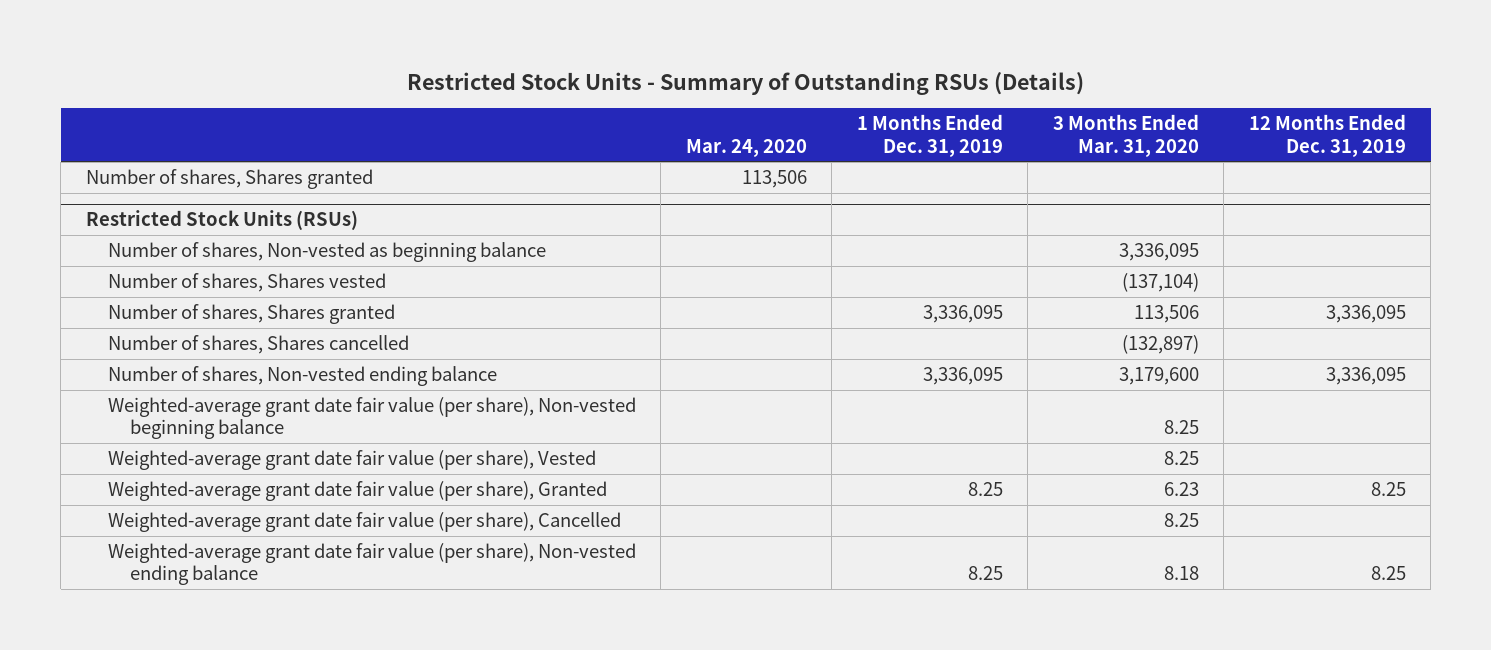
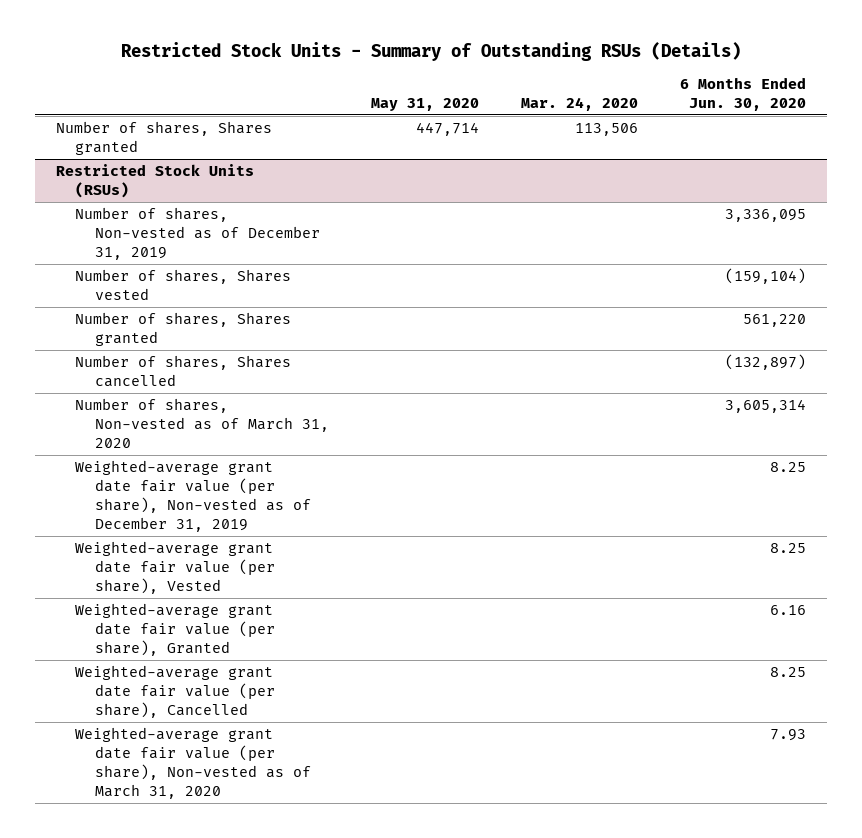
[856,114,1003,157] 1 Months Ended Dec. 31, 2019 -> none
[1052,114,1199,157] 3 Months Ended Mar. 31, 2020 -> none
[1248,114,1406,157] 12 Months Ended Dec. 31, 2019 -> none
none -> [370,97,479,111] May 31, 2020
none -> [680,77,807,111] 6 Months Ended Jun. 30, 2020
[107,242,546,263] Number of shares, Non-vested as beginning balance -> [75,207,320,260] Number of shares, Non-vested as of December 31, 2019
[107,366,497,387] Number of shares, Non-vested ending balance -> [75,398,329,448] Number of shares, Non-vested as of March 31, 2020
[107,397,636,440] Weighted-average grant date fair value (per share), Non-vested beginning balance -> [75,460,311,532] Weighted-average grant date fair value (per share), Non-vested as of December 31, 2019
[107,543,636,586] Weighted-average grant date fair value (per share), Non-vested ending balance -> [75,727,311,799] Weighted-average grant date fair value (per share), Non-vested as of March 31, 2020

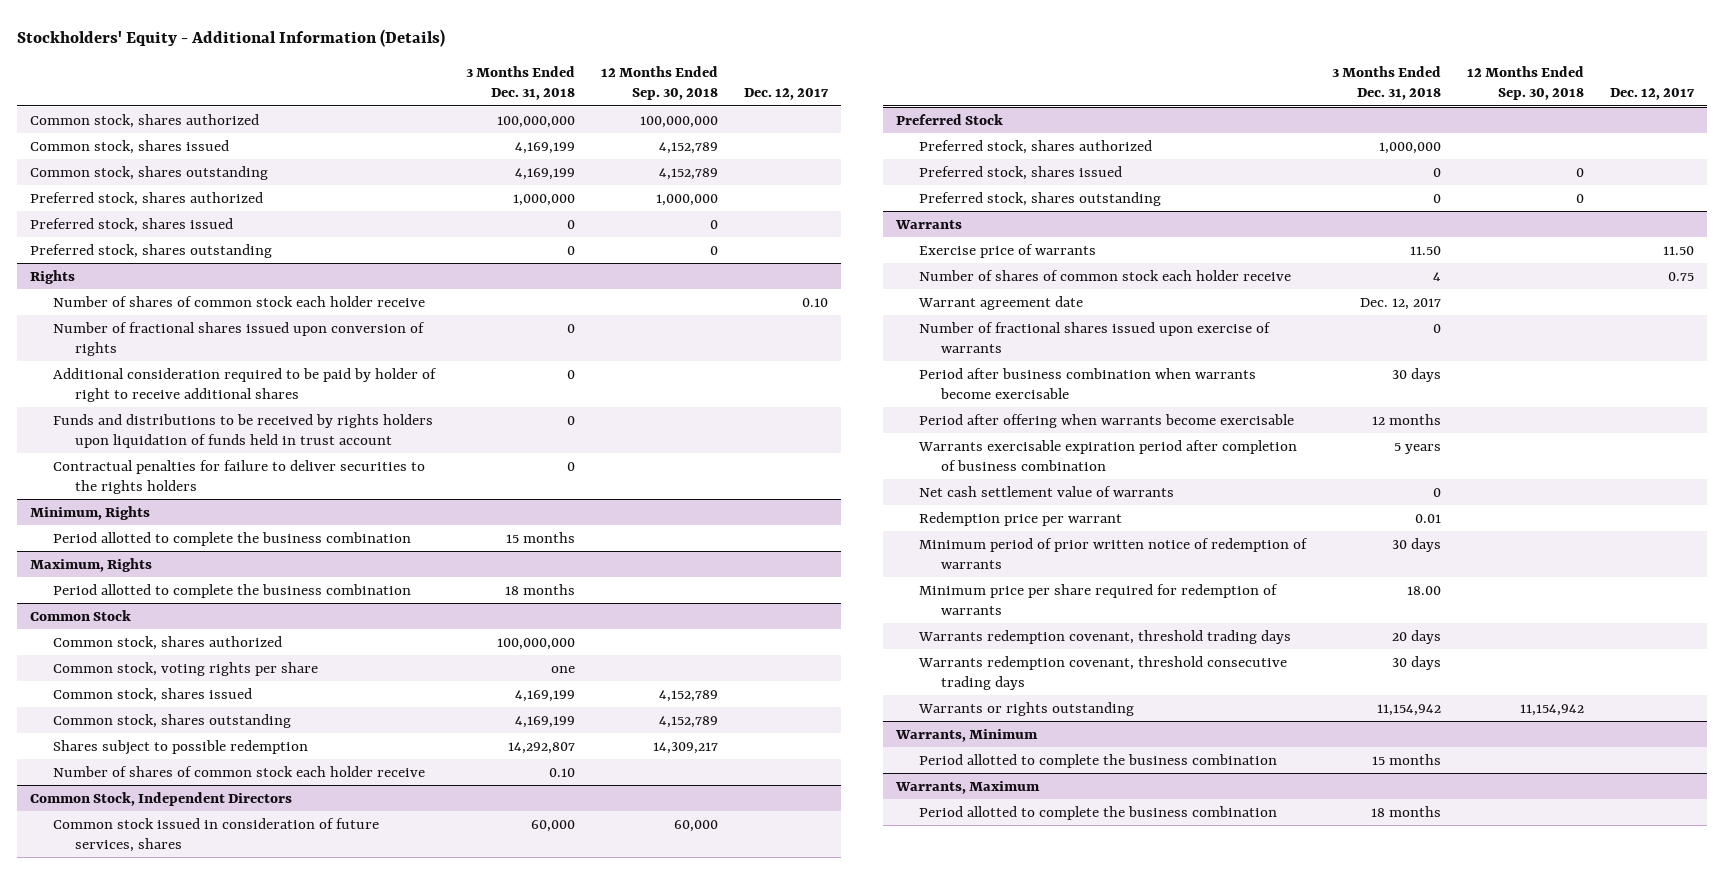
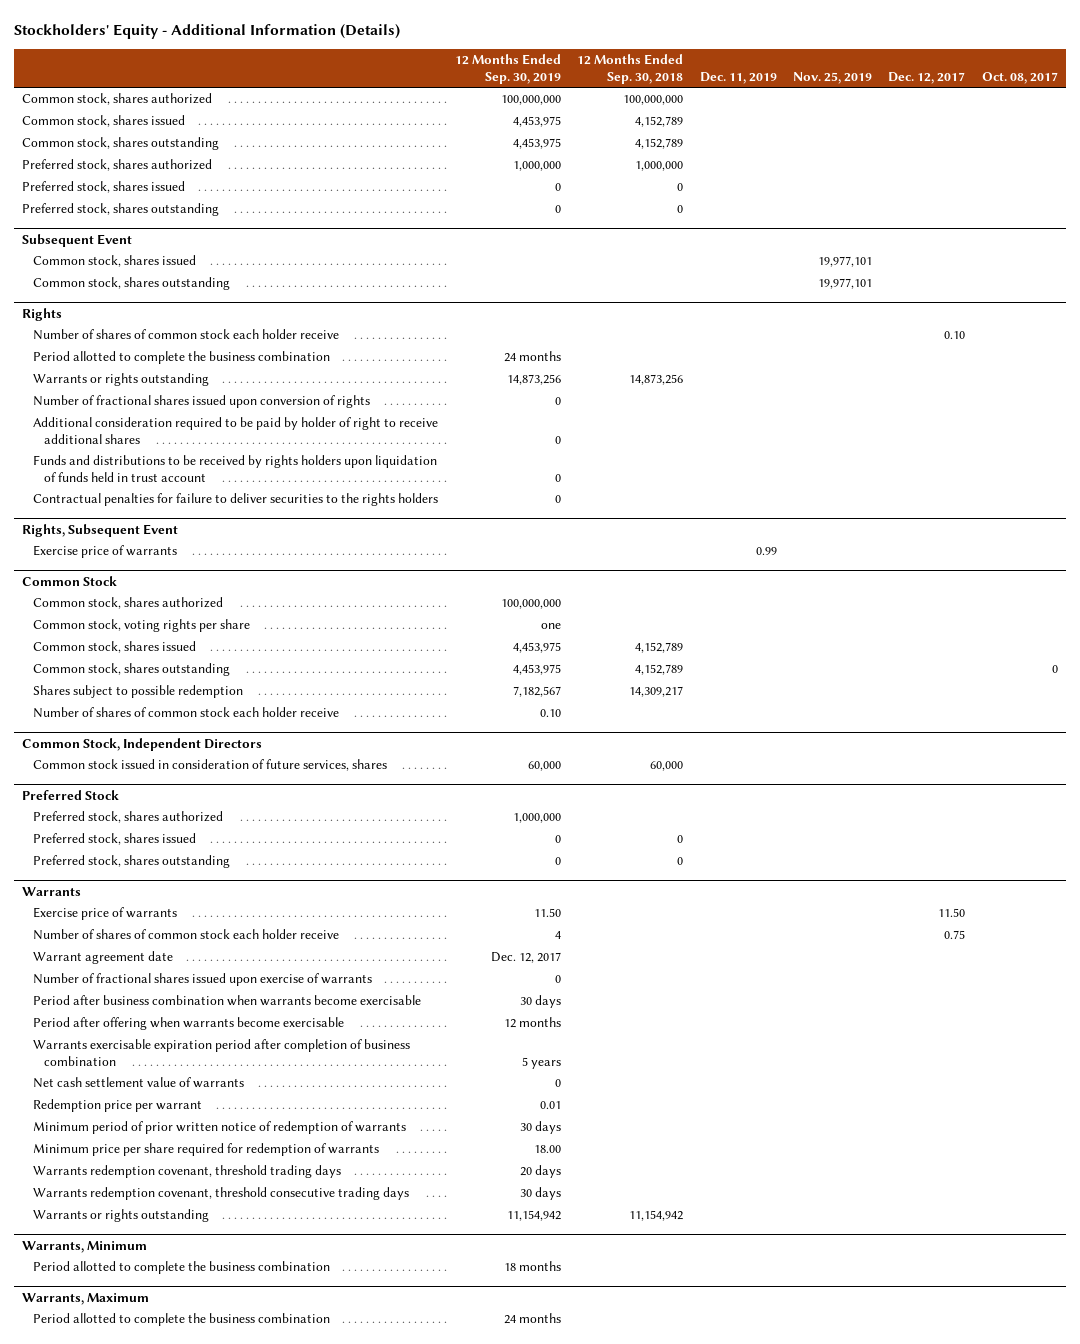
[465,66,575,101] 3 Months Ended Dec. 31, 2018 -> none
none -> [454,54,561,84] 12 Months Ended Sep. 30, 2019
none -> [699,71,777,84] Dec. 11, 2019
none -> [792,71,872,84] Nov. 25, 2019
none -> [981,71,1058,84] Oct. 08, 2017
none -> [22,233,133,247] Subsequent Event
none -> [33,255,197,268] Common stock, shares issued
none -> [33,277,231,291] Common stock, shares outstanding
none -> [33,351,331,365] Period allotted to complete the business combination
none -> [33,373,210,387] Warrants or rights outstanding
[30,505,151,520] Minimum, Rights -> none
[52,531,411,546] Period allotted to complete the business combination -> none
[30,557,153,572] Maximum, Rights -> none
[52,583,411,598] Period allotted to complete the business combination -> none
none -> [22,523,179,537] Rights, Subsequent Event
none -> [33,545,178,559] Exercise price of warrants

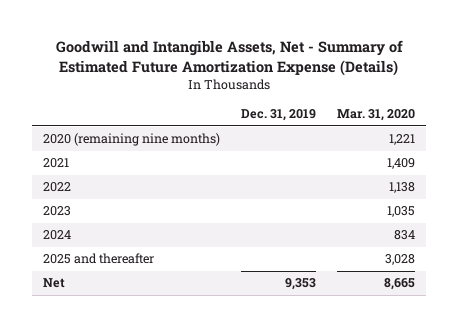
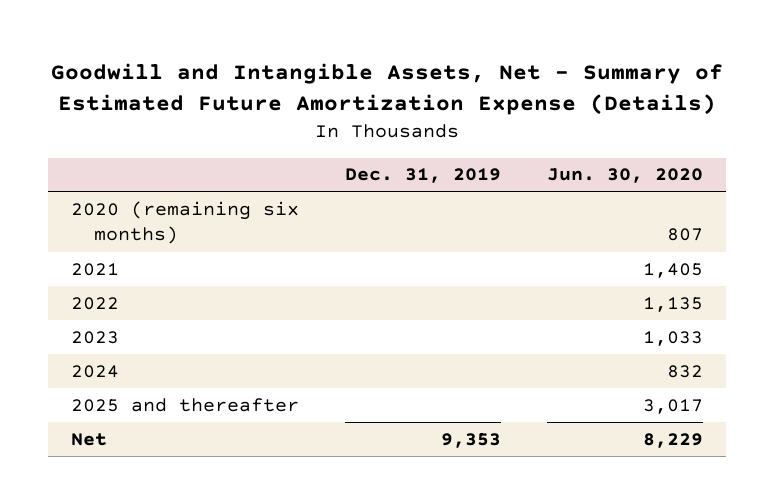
[336,109,415,122] Mar. 31, 2020 -> none
none -> [547,168,704,184] Jun. 30, 2020
[42,133,220,147] 2020 (remaining nine months) -> [71,200,300,245] 2020 (remaining six months)

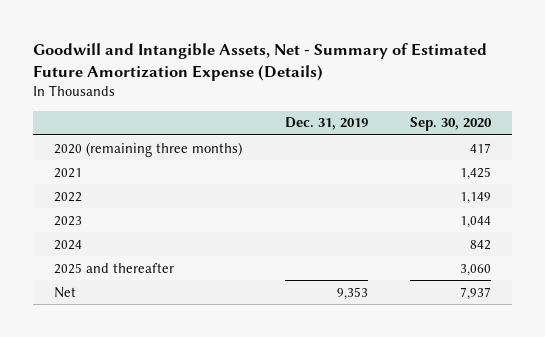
[547,168,704,184] Jun. 30, 2020 -> none
none -> [410,117,493,132] Sep. 30, 2020
[71,200,300,245] 2020 (remaining six months) -> [54,141,243,157] 2020 (remaining three months)

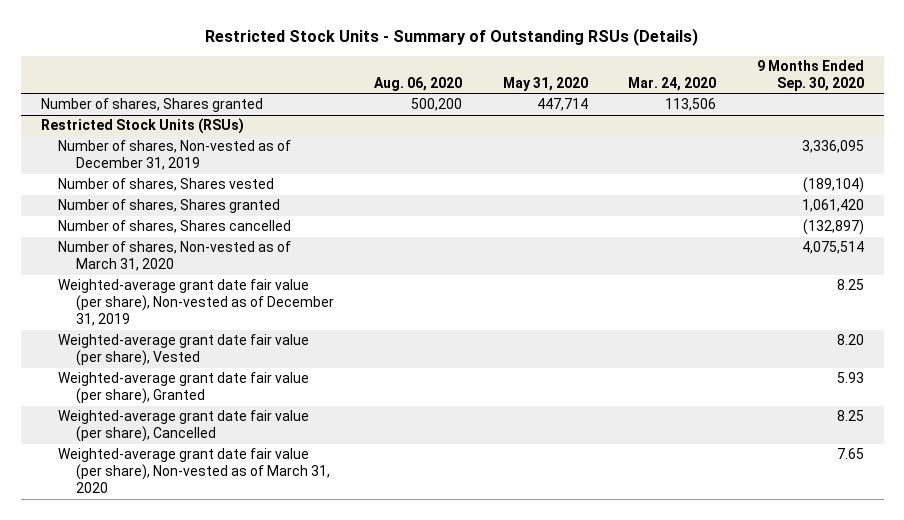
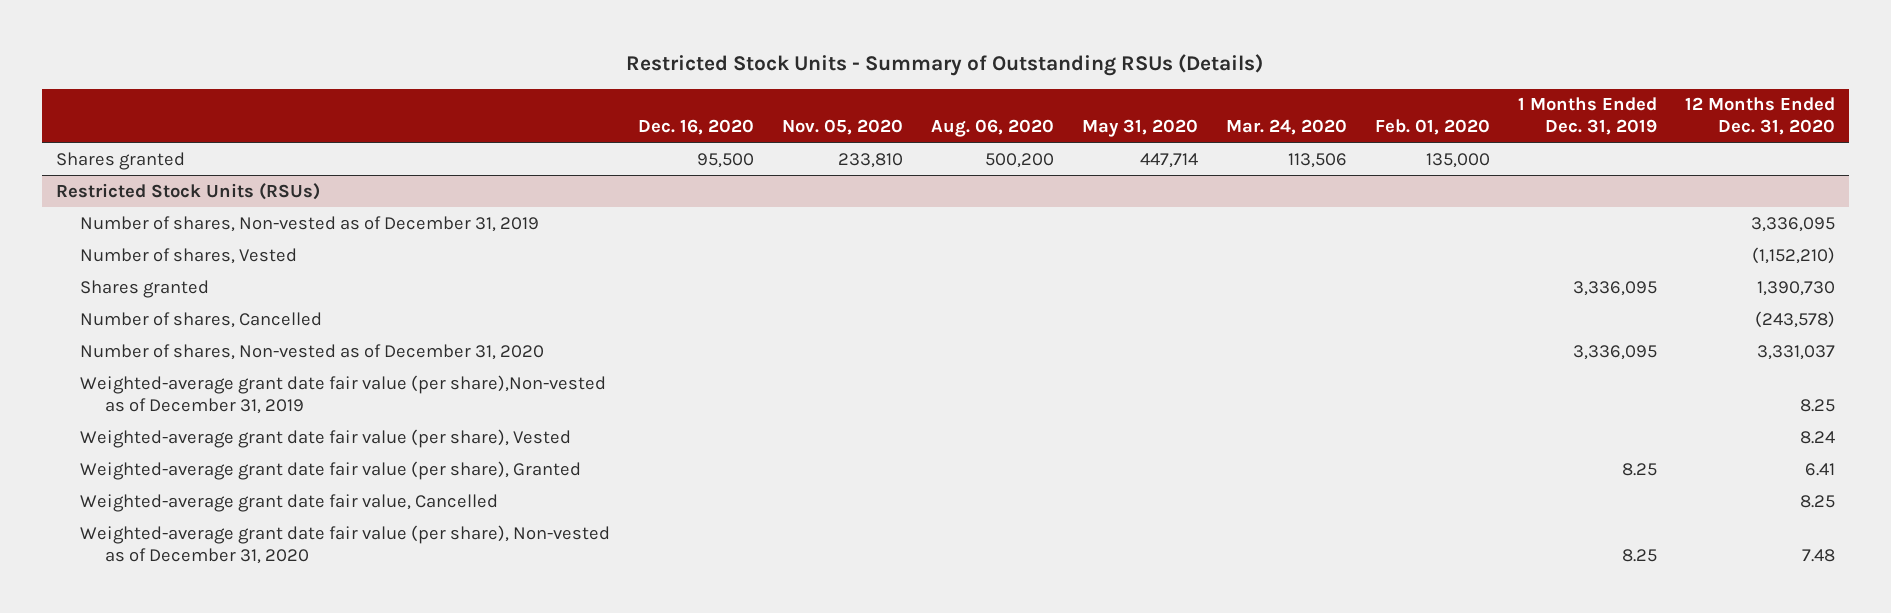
[756,59,864,92] 9 Months Ended Sep. 30, 2020 -> none
none -> [638,119,755,136] Dec. 16, 2020
none -> [782,119,904,136] Nov. 05, 2020
none -> [1375,119,1491,136] Feb. 01, 2020
none -> [1518,97,1658,136] 1 Months Ended Dec. 31, 2019
none -> [1685,97,1836,136] 12 Months Ended Dec. 31, 2020
[40,98,263,113] Number of shares, Shares granted -> [55,151,185,170] Shares granted
[58,178,275,192] Number of shares, Shares vested -> [80,247,298,264] Number of shares, Vested
[58,199,281,214] Number of shares, Shares granted -> [80,279,210,298] Shares granted
[58,220,292,234] Number of shares, Shares cancelled -> [80,311,323,328] Number of shares, Cancelled
[58,241,292,272] Number of shares, Non-vested as of March 31, 2020 -> [80,343,545,360] Number of shares, Non-vested as of December 31, 2020
[58,279,334,327] Weighted-average grant date fair value (per share), Non-vested as of December 31, 2019 -> [80,374,607,414] Weighted-average grant date fair value (per share),Non-vested as of December 31, 2019
[58,410,310,443] Weighted-average grant date fair value (per share), Cancelled -> [80,493,499,512] Weighted-average grant date fair value, Cancelled
[58,448,330,494] Weighted-average grant date fair value (per share), Non-vested as of March 31, 2020 -> [80,524,611,564] Weighted-average grant date fair value (per share), Non-vested as of December 31, 2020

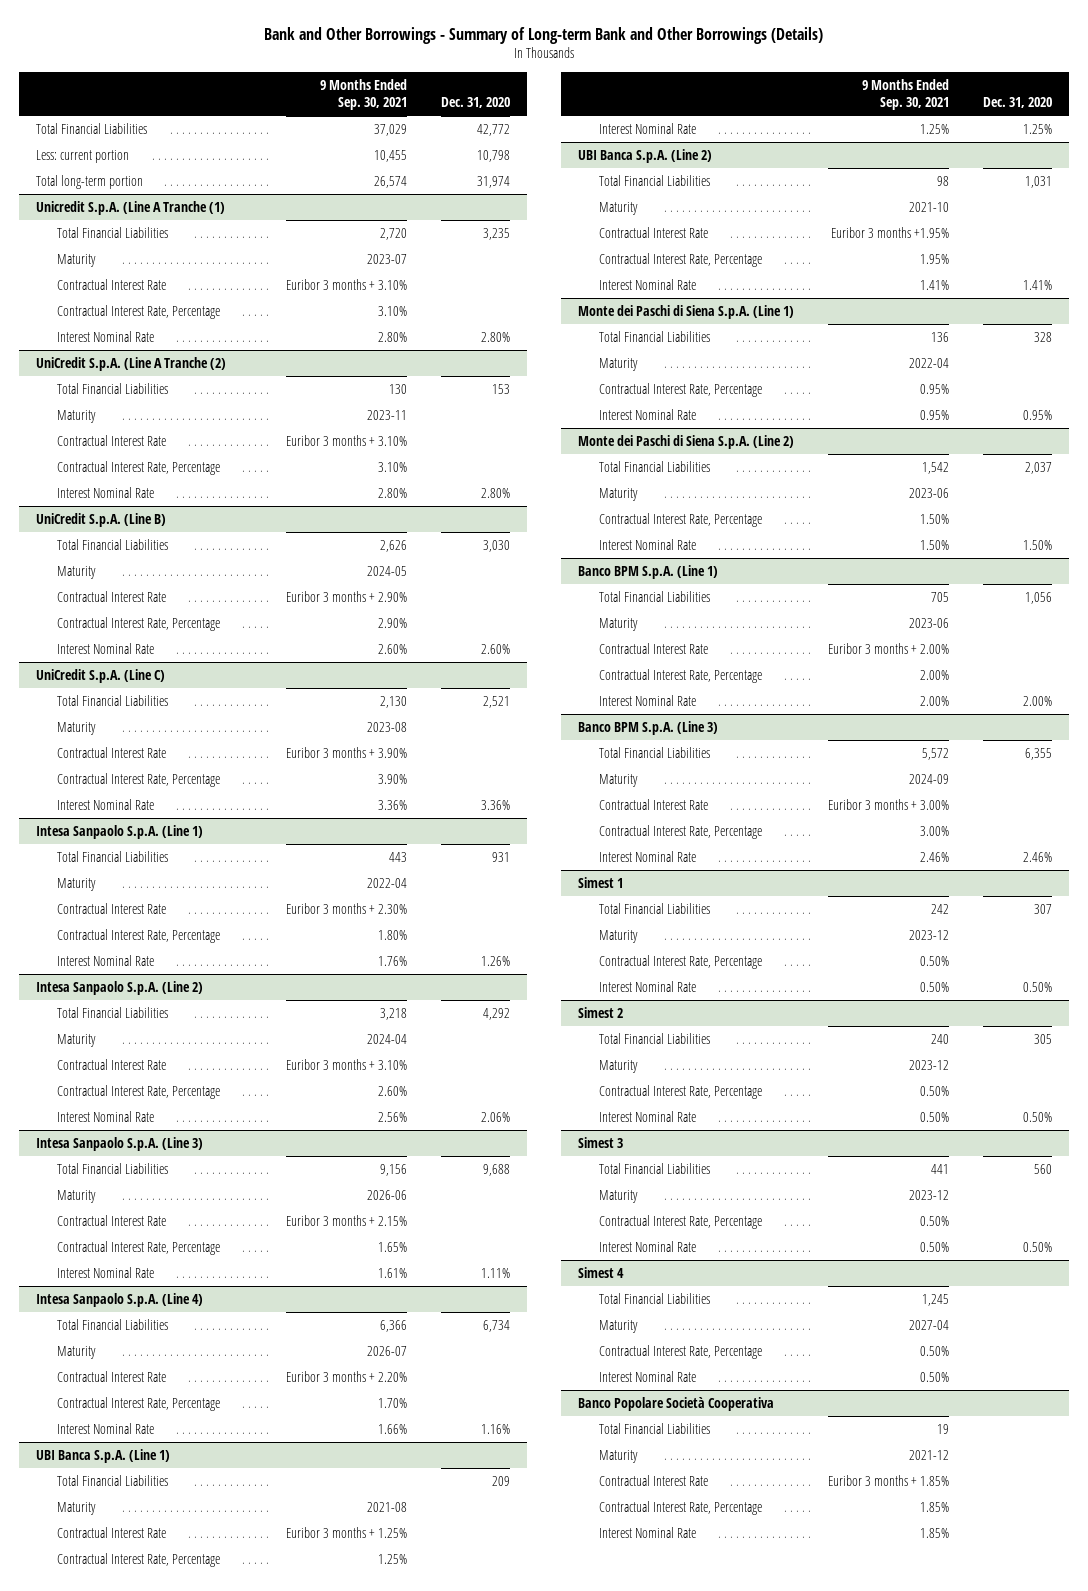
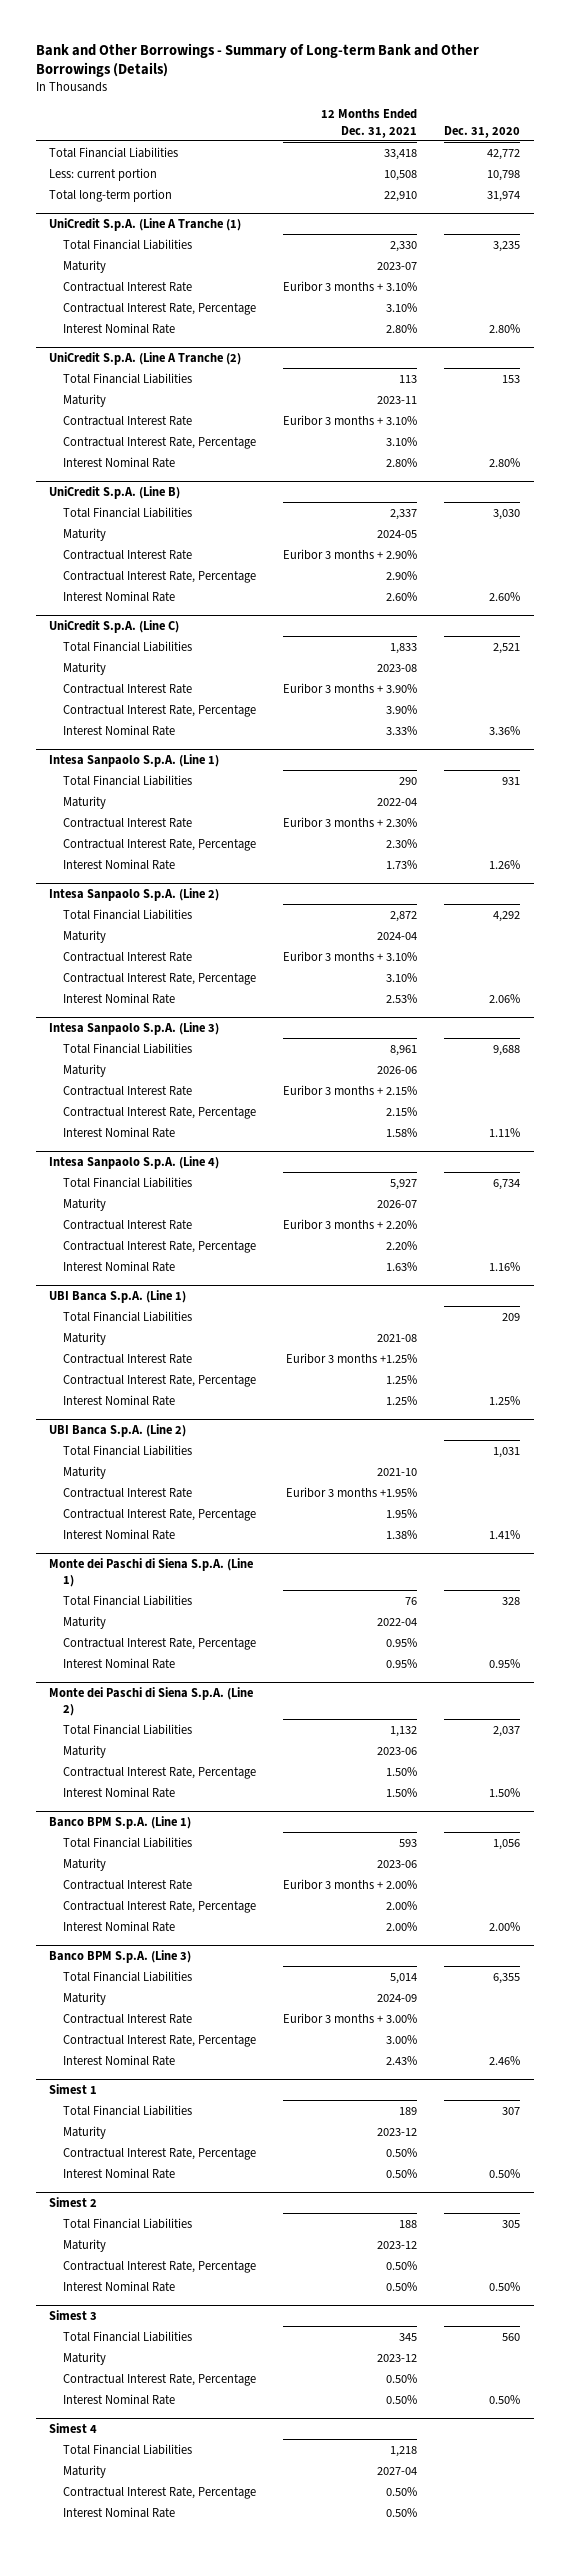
[319,78,407,111] 9 Months Ended Sep. 30, 2021 -> none
none -> [320,109,417,138] 12 Months Ended Dec. 31, 2021
[35,200,225,215] Unicredit S.p.A. (Line A Tranche (1) -> [49,217,242,231] UniCredit S.p.A. (Line A Tranche (1)
[577,1396,774,1411] Banco Popolare Società Cooperativa -> none
[599,1422,711,1434] Total Financial Liabilities -> none
[599,1449,639,1463] Maturity -> none
[599,1474,709,1486] Contractual Interest Rate -> none
[599,1500,763,1515] Contractual Interest Rate, Percentage -> none
[599,1526,697,1538] Interest Nominal Rate -> none

